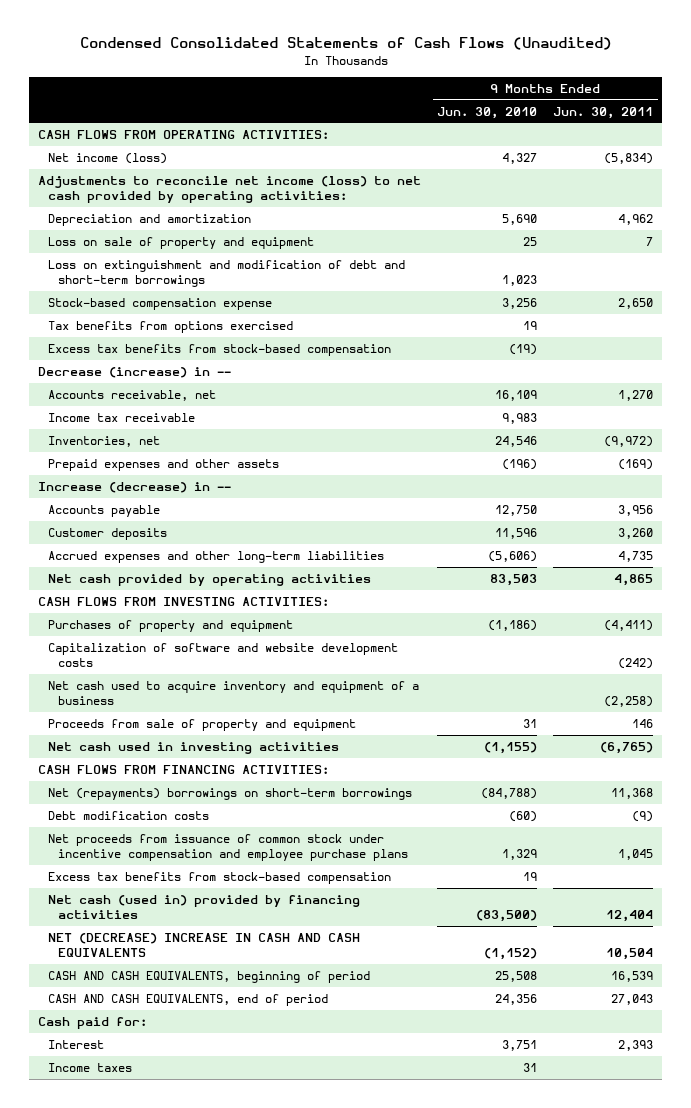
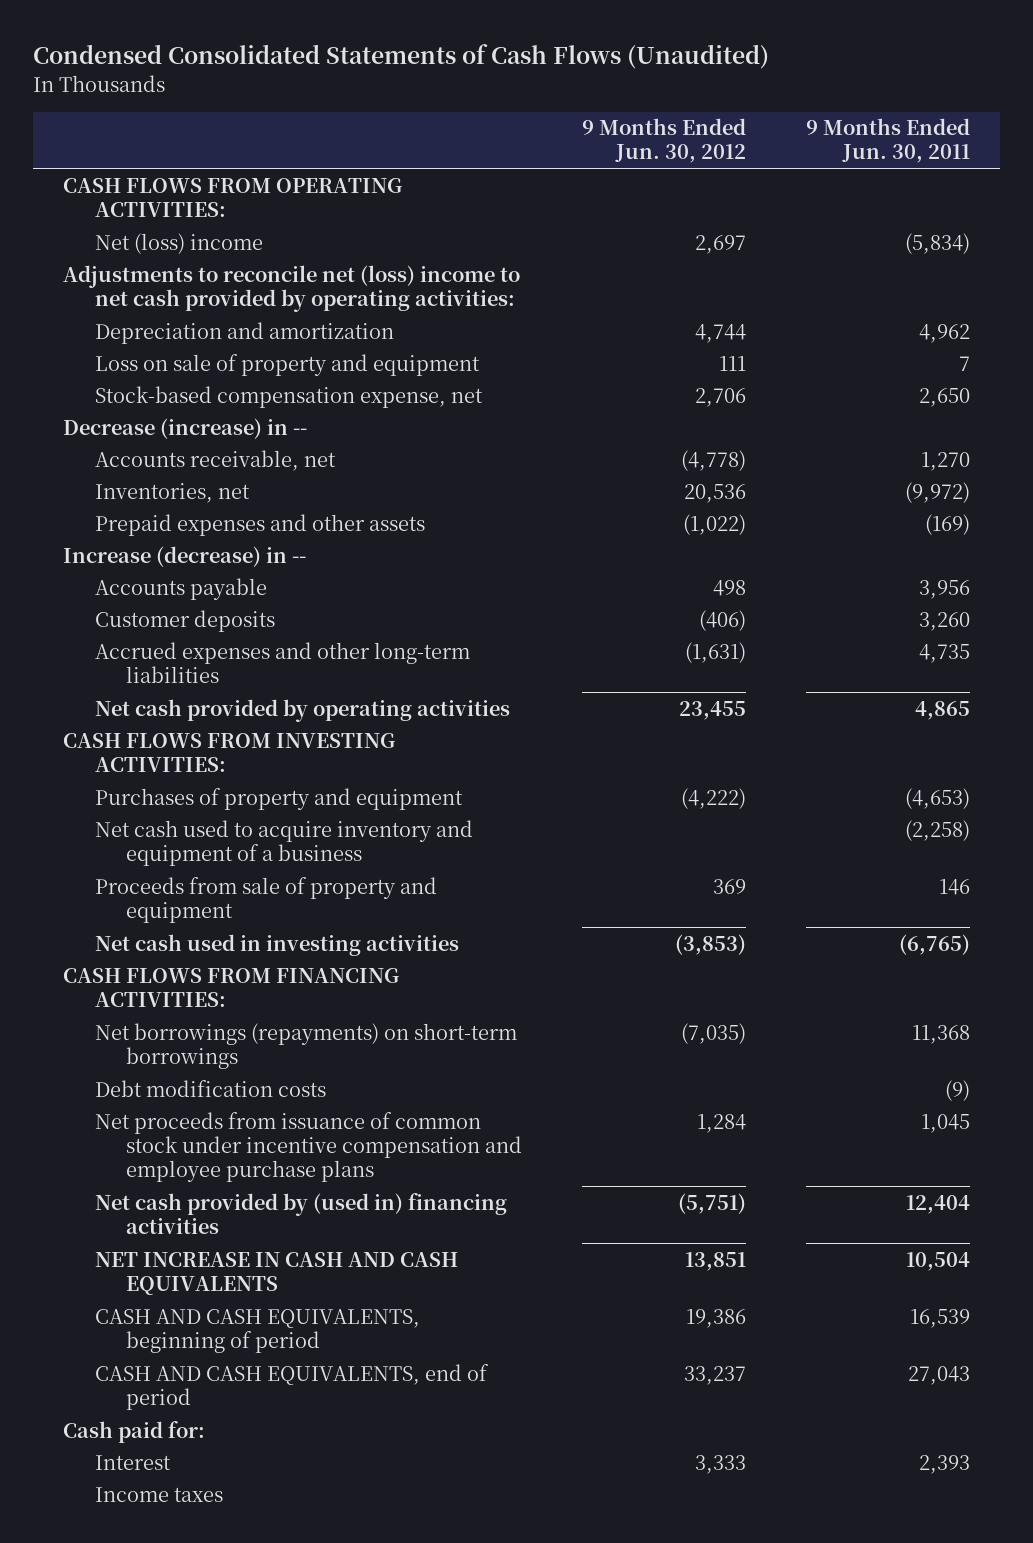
[437,106,538,119] Jun. 30, 2010 -> none
none -> [582,118,747,164] 9 Months Ended Jun. 30, 2012
[47,152,167,164] Net income (loss) -> [94,232,263,254] Net (loss) income
[37,175,421,204] Adjustments to reconcile net income (loss) to net cash provided by operating activities: -> [62,264,520,312] Adjustments to reconcile net (loss) income to net cash provided by operating activities:
[47,259,405,288] Loss on extinguishment and modification of debt and short-term borrowings -> none
[47,320,293,333] Tax benefits from options exercised -> none
[47,343,391,356] Excess tax benefits from stock-based compensation -> none
[47,297,272,310] Stock-based compensation expense -> [94,385,483,408] Stock-based compensation expense, net
[47,412,195,422] Income tax receivable -> none
[47,642,398,668] Capitalization of software and website development costs -> none
[604,619,654,631] (4,411) -> [905,787,971,809] (4,653)
[47,787,412,800] Net (repayments) borrowings on short-term borrowings -> [94,1022,517,1069] Net borrowings (repayments) on short-term borrowings
[47,871,391,884] Excess tax benefits from stock-based compensation -> none
[47,894,360,920] Net cash (used in) provided by financing activities -> [94,1192,507,1234] Net cash provided by (used in) financing activities
[47,932,360,958] NET (DECREASE) INCREASE IN CASH AND CASH EQUIVALENTS -> [94,1251,458,1295] NET INCREASE IN CASH AND CASH EQUIVALENTS

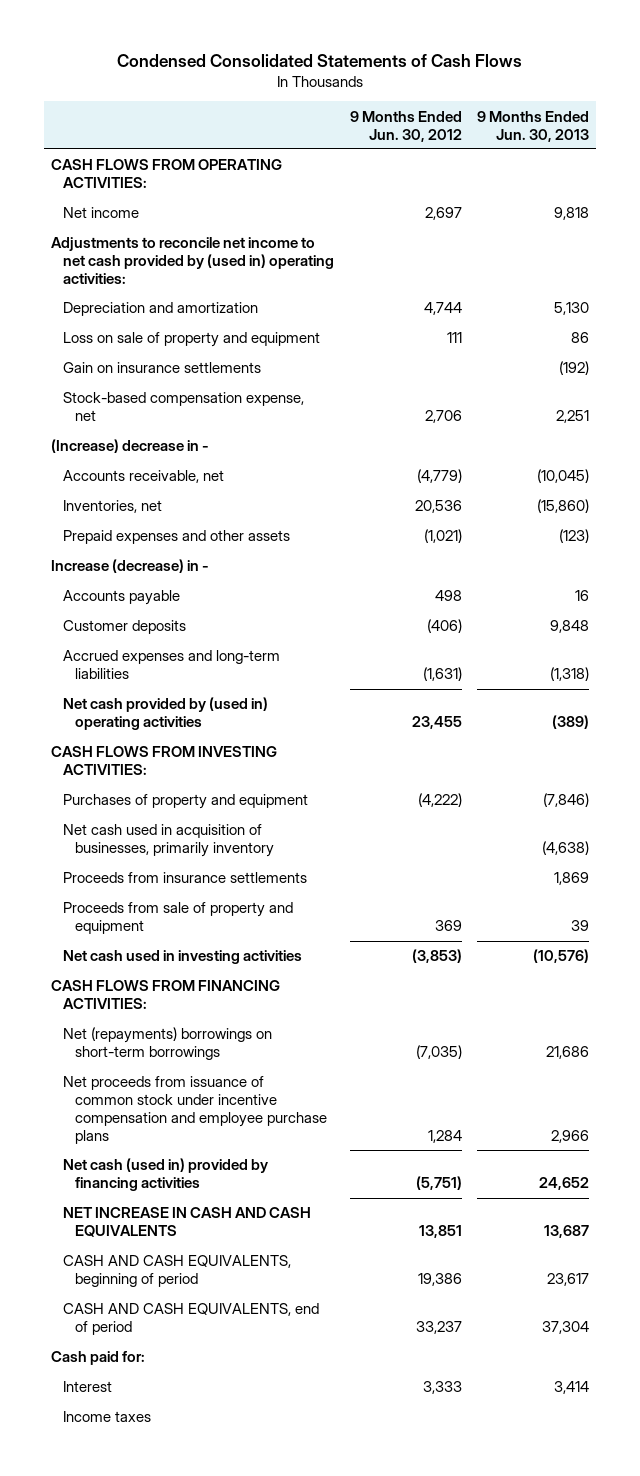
[32,44,769,70] Condensed Consolidated Statements of Cash Flows (Unaudited) -> [117,53,523,67] Condensed Consolidated Statements of Cash Flows
[806,118,971,164] 9 Months Ended Jun. 30, 2011 -> none
none -> [476,110,589,142] 9 Months Ended Jun. 30, 2013
[94,232,263,254] Net (loss) income -> [63,207,140,219] Net income
[62,264,520,312] Adjustments to reconcile net (loss) income to net cash provided by operating activities: -> [51,237,335,284] Adjustments to reconcile net income to net cash provided by (used in) operating activities:
none -> [63,362,262,374] Gain on insurance settlements
[62,417,307,439] Decrease (increase) in -- -> [51,439,210,454] (Increase) decrease in -
[681,449,747,471] (4,778) -> [416,469,462,484] (4,779)
[683,513,747,535] (1,022) -> [423,529,462,544] (1,021)
[62,545,306,567] Increase (decrease) in -- -> [51,559,210,574] Increase (decrease) in -
[94,641,470,683] Accrued expenses and other long-term liabilities -> [63,650,281,680] Accrued expenses and long-term liabilities
[94,698,510,722] Net cash provided by operating activities -> [63,697,269,731] Net cash provided by (used in) operating activities
[94,819,473,866] Net cash used to acquire inventory and equipment of a business -> [63,824,275,858] Net cash used in acquisition of businesses, primarily inventory
none -> [63,872,308,884] Proceeds from insurance settlements
[94,1079,326,1097] Debt modification costs -> none
[94,1022,517,1069] Net borrowings (repayments) on short-term borrowings -> [63,1027,273,1061] Net (repayments) borrowings on short-term borrowings
[94,1192,507,1234] Net cash provided by (used in) financing activities -> [63,1158,269,1192] Net cash (used in) provided by financing activities

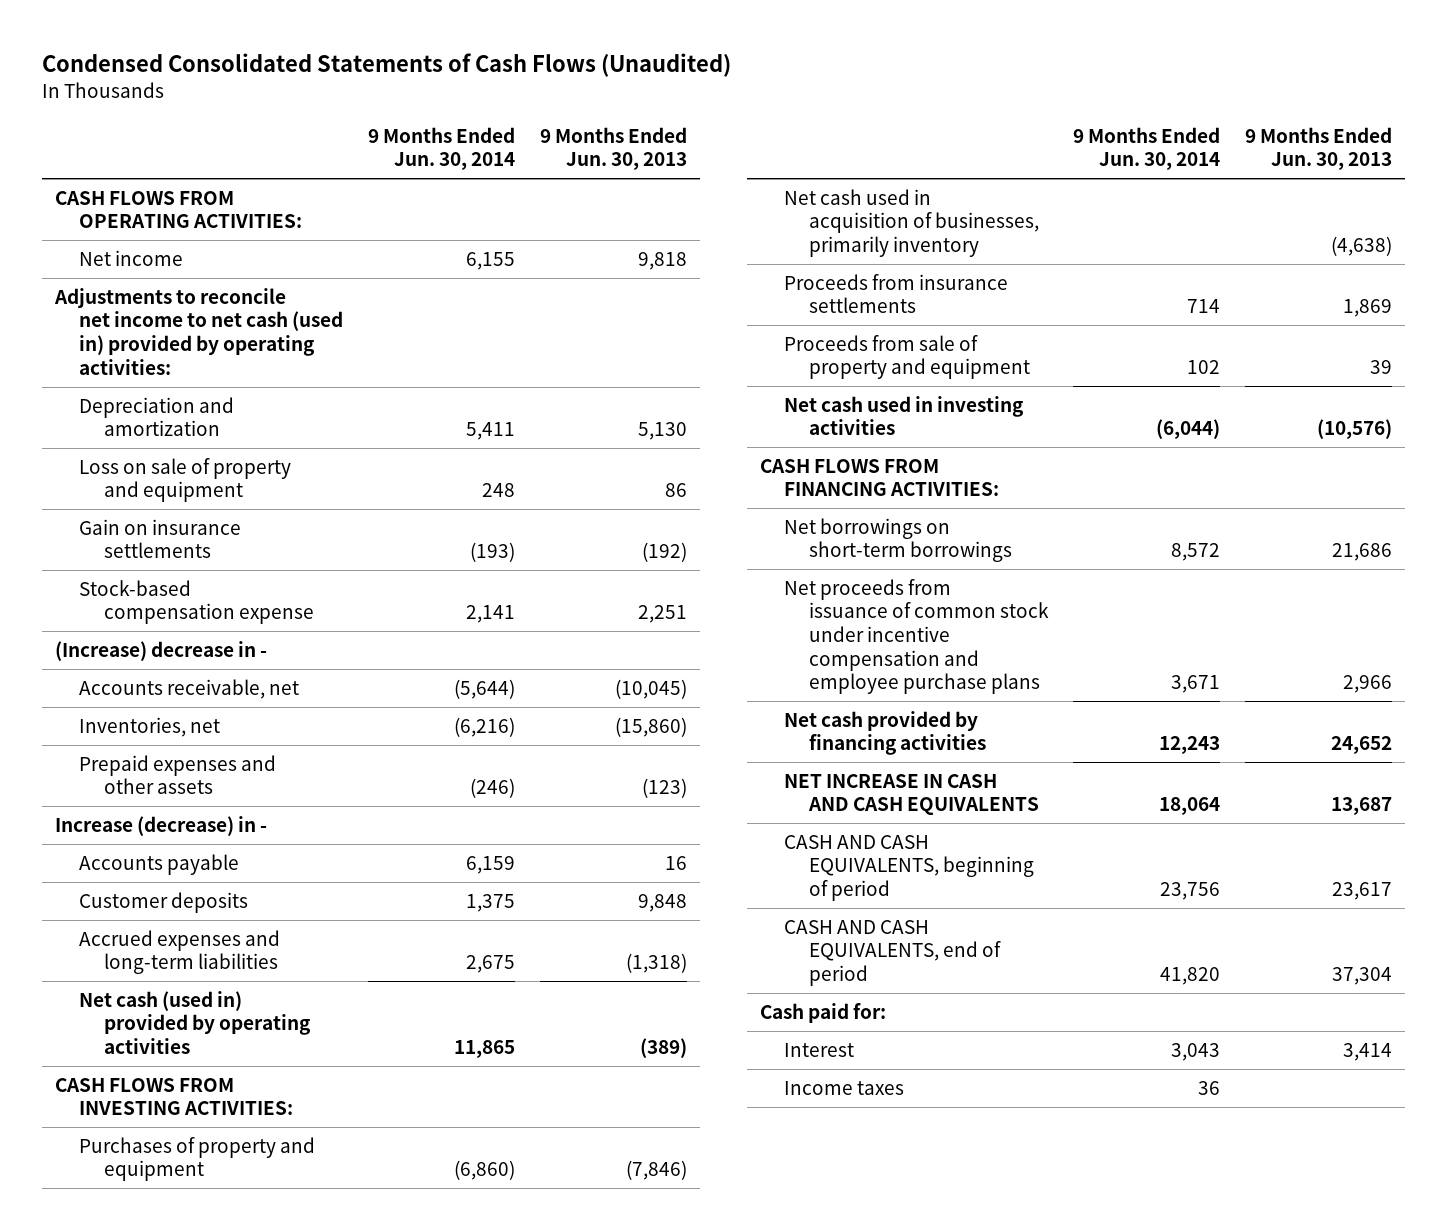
[117,53,523,67] Condensed Consolidated Statements of Cash Flows -> [42,52,732,77] Condensed Consolidated Statements of Cash Flows (Unaudited)
[349,110,462,142] 9 Months Ended Jun. 30, 2012 -> none
none -> [368,126,516,171] 9 Months Ended Jun. 30, 2014
[51,237,335,284] Adjustments to reconcile net income to net cash provided by (used in) operating activities: -> [53,287,344,375] Adjustments to reconcile net income to net cash (used in) provided by operating activities:
[63,392,305,422] Stock-based compensation expense, net -> [79,579,314,625] Stock-based compensation expense
[63,697,269,731] Net cash provided by (used in) operating activities -> [79,990,311,1055] Net cash (used in) provided by operating activities
[63,1027,273,1061] Net (repayments) borrowings on short-term borrowings -> [784,517,1012,563] Net borrowings on short-term borrowings
[63,1158,269,1192] Net cash (used in) provided by financing activities -> [784,710,986,756] Net cash provided by financing activities

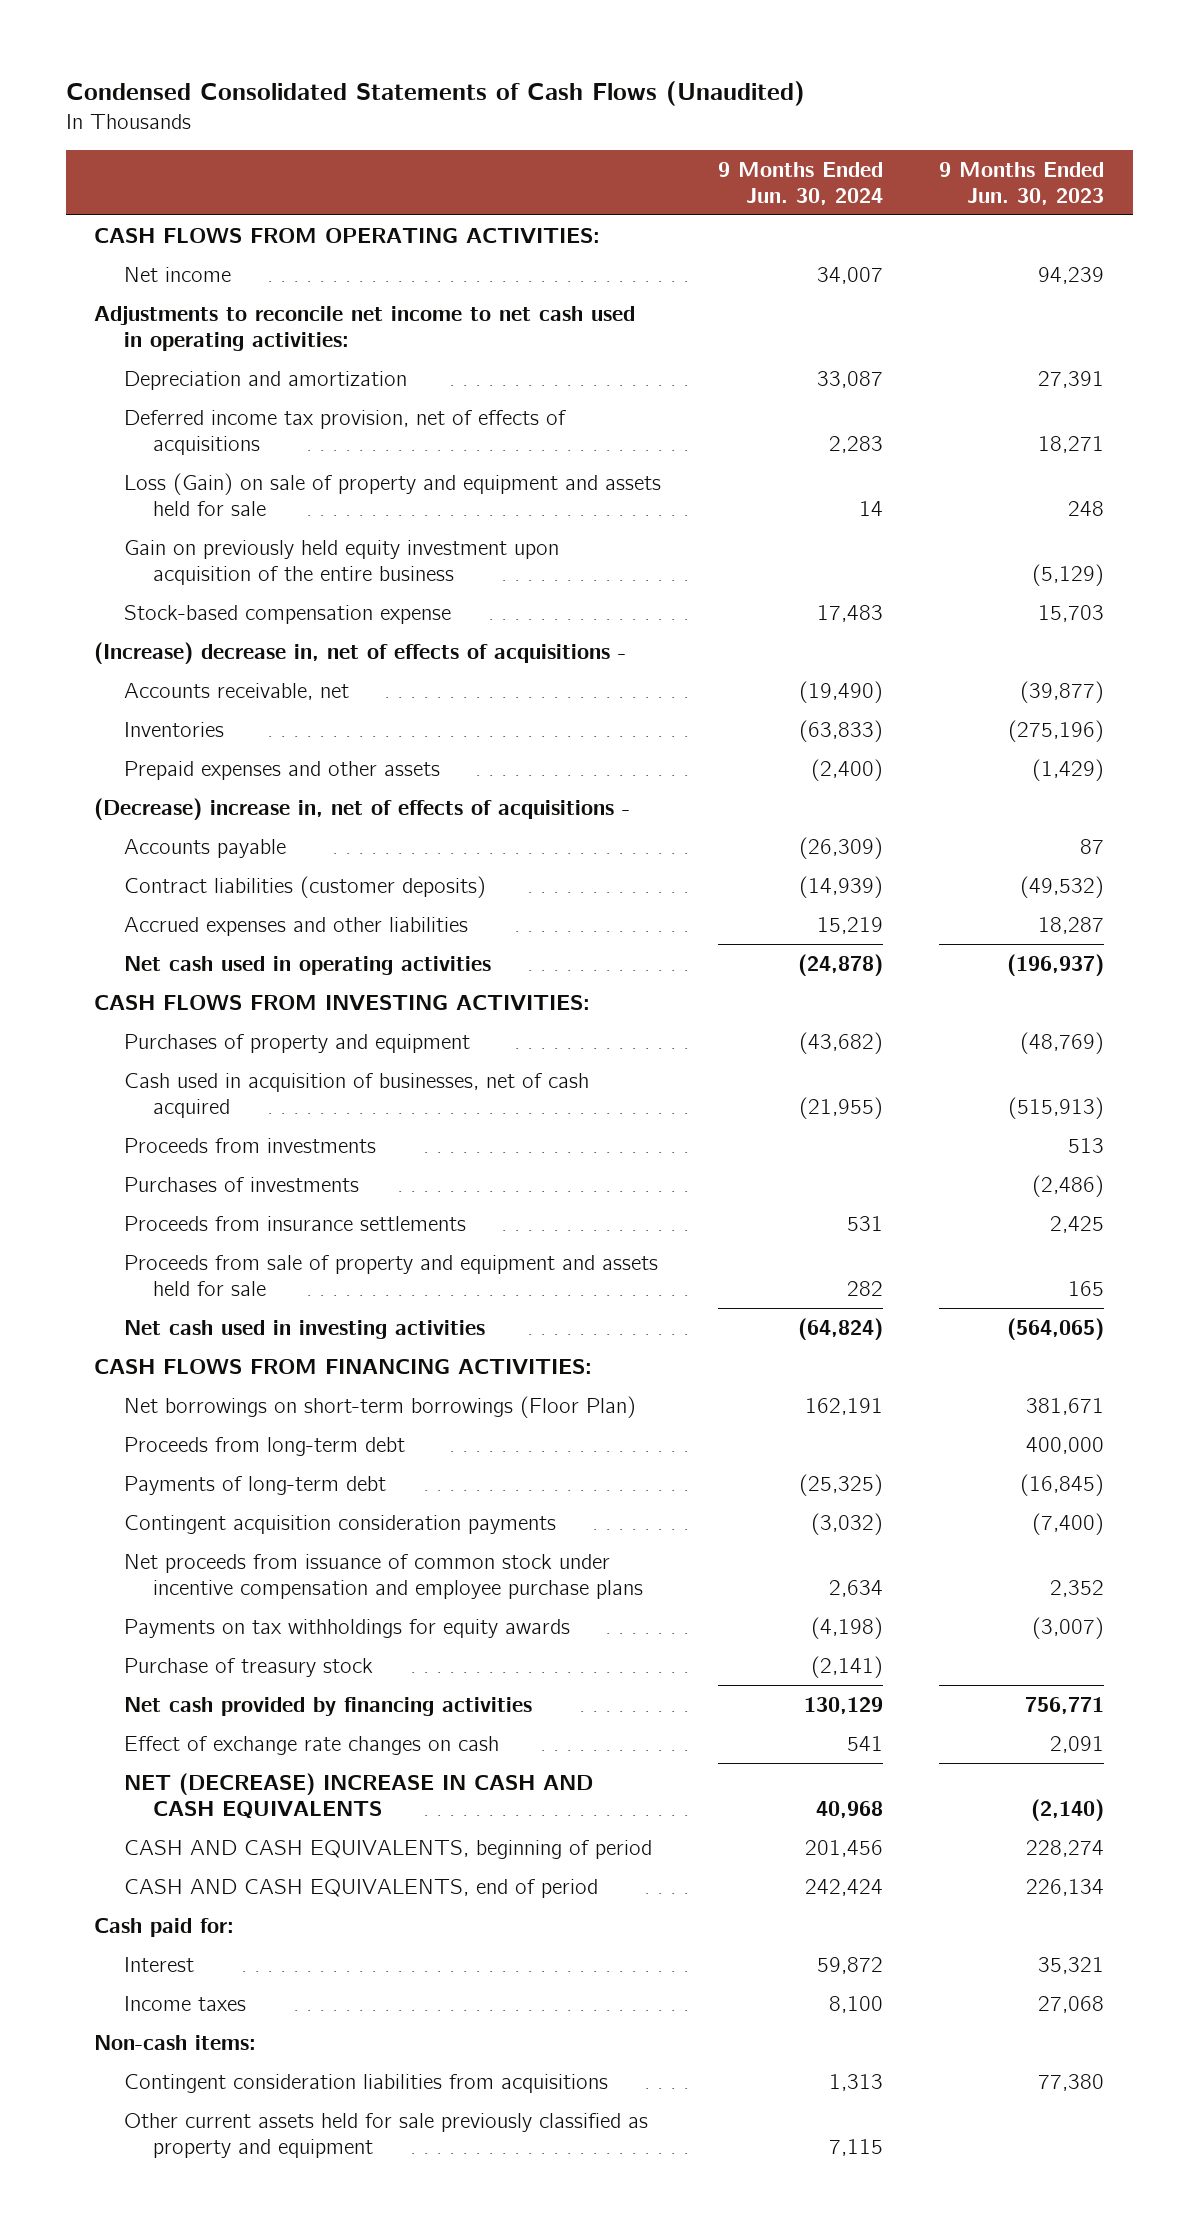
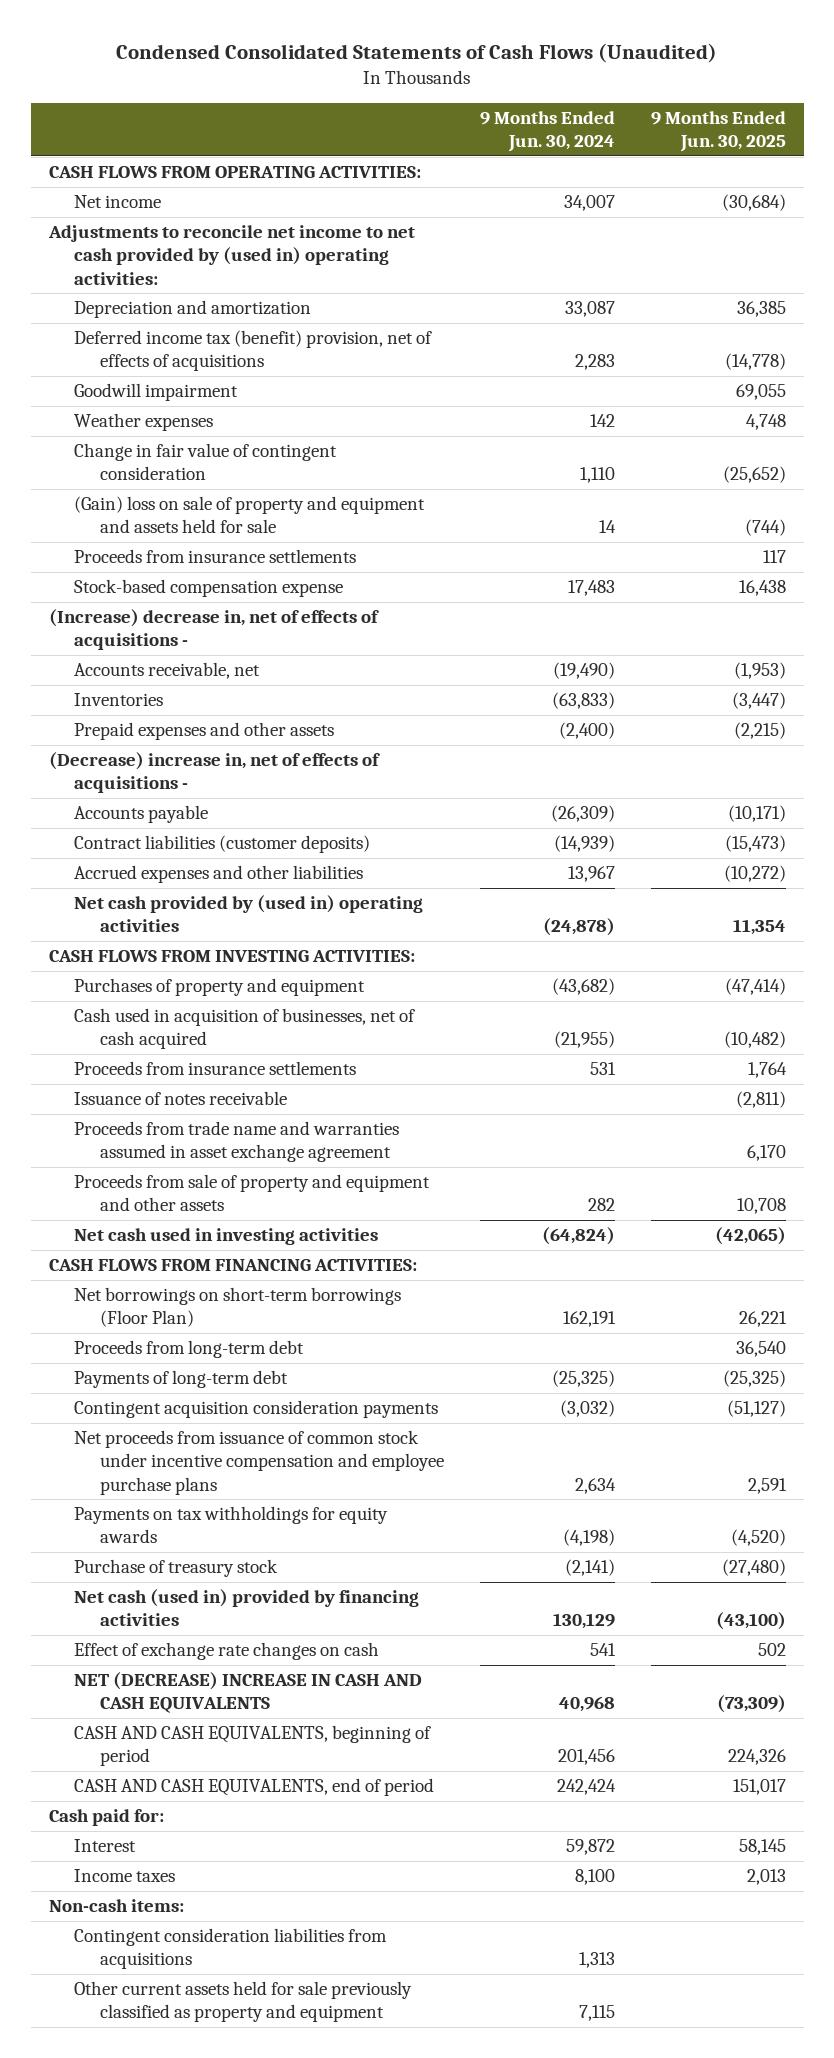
[939,162,1105,206] 9 Months Ended Jun. 30, 2023 -> none
none -> [650,110,786,153] 9 Months Ended Jun. 30, 2025
[94,305,636,351] Adjustments to reconcile net income to net cash used in operating activities: -> [47,225,415,285] Adjustments to reconcile net income to net cash provided by (used in) operating activities:
[123,539,559,585] Gain on previously held equity investment upon acquisition of the entire business -> none
[123,409,566,455] Deferred income tax provision, net of effects of acquisitions -> [74,330,433,372] Deferred income tax (benefit) provision, net of effects of acquisitions
none -> [74,383,239,402] Goodwill impairment
none -> [74,413,214,432] Weather expenses
none -> [74,443,338,481] Change in fair value of contingent consideration
[123,472,661,516] Loss (Gain) on sale of property and equipment and assets held for sale -> [74,496,426,534] (Gain) loss on sale of property and equipment and assets held for sale
none -> [74,549,357,564] Proceeds from insurance settlements
[816,916,883,934] 15,219 -> [567,866,615,883] 13,967
[123,955,491,975] Net cash used in operating activities -> [74,895,424,933] Net cash provided by (used in) operating activities
[123,1137,376,1153] Proceeds from investments -> none
[123,1176,359,1192] Purchases of investments -> none
none -> [74,1091,288,1106] Issuance of notes receivable
none -> [74,1121,400,1163] Proceeds from trade name and warranties assumed in asset exchange agreement
[123,1254,658,1296] Proceeds from sale of property and equipment and assets held for sale -> [74,1174,431,1212] Proceeds from sale of property and equipment and other assets
[123,1696,532,1716] Net cash provided by financing activities -> [74,1589,420,1627] Net cash (used in) provided by financing activities

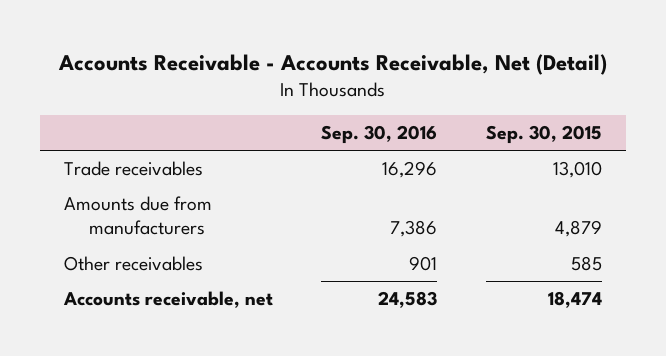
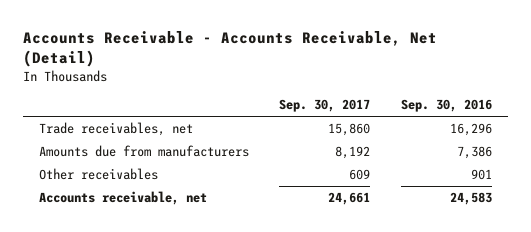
[485,125,602,145] Sep. 30, 2015 -> none
none -> [279,99,371,113] Sep. 30, 2017
[63,160,203,176] Trade receivables -> [38,121,193,136] Trade receivables, net

